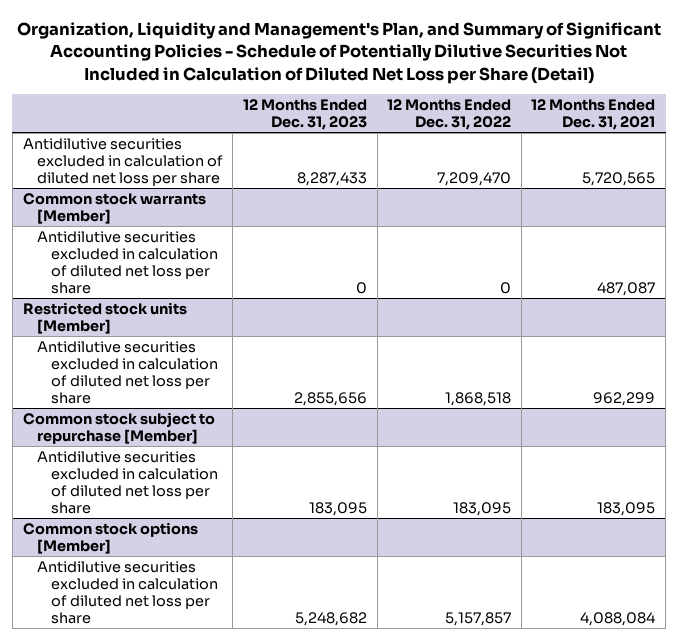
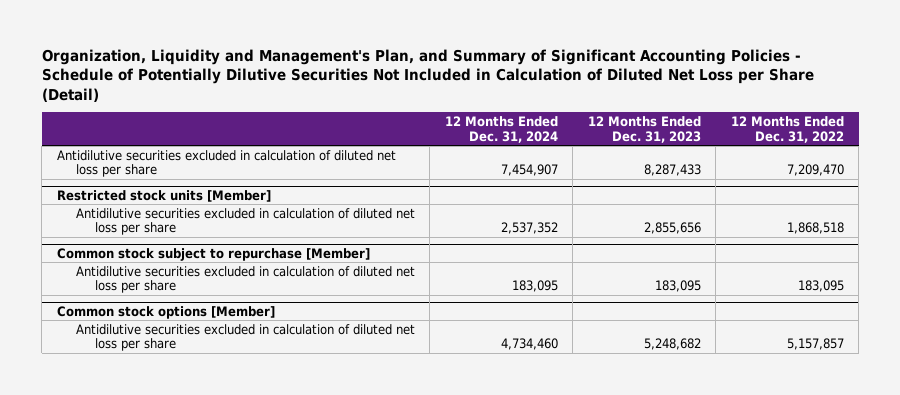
[531,98,656,131] 12 Months Ended Dec. 31, 2021 -> none
none -> [444,115,558,143] 12 Months Ended Dec. 31, 2024
[22,192,206,224] Common stock warrants [Member] -> none
[36,230,218,294] Antidilutive securities excluded in calculation of diluted net loss per share -> none

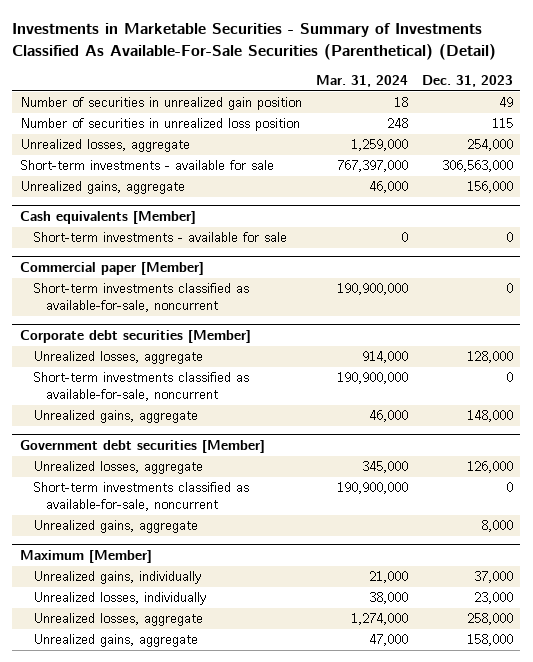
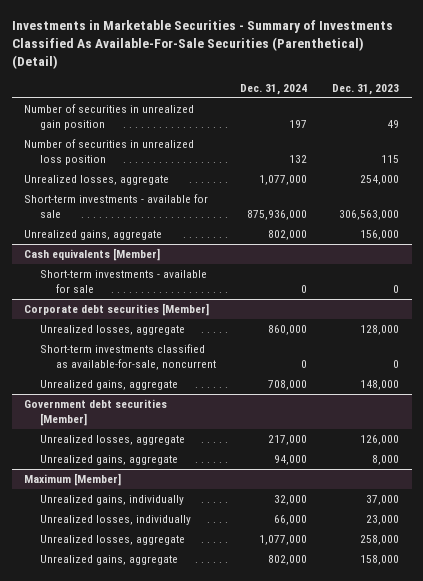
[315,75,408,88] Mar. 31, 2024 -> none
none -> [240,83,308,95] Dec. 31, 2024
[19,261,204,275] Commercial paper [Member] -> none
[32,283,249,313] Short-term investments classified as available-for-sale, noncurrent -> none
[32,482,249,512] Short-term investments classified as available-for-sale, noncurrent -> none

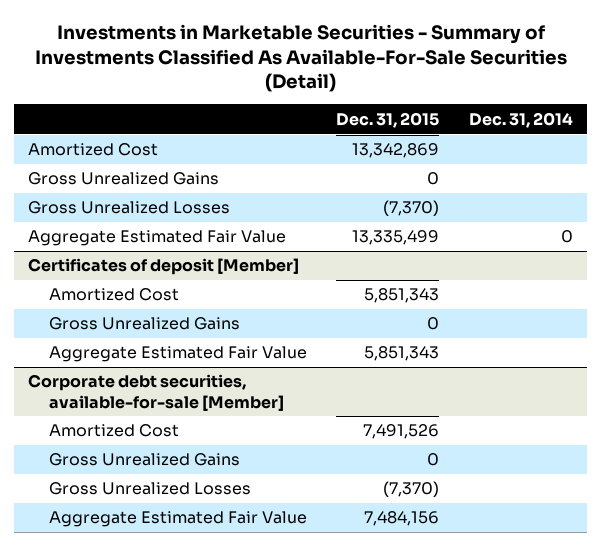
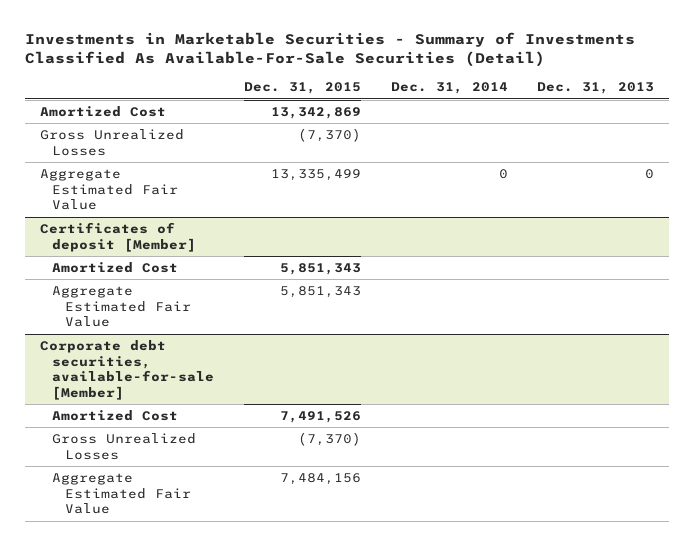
none -> [537,82,655,95] Dec. 31, 2013
[28,172,220,186] Gross Unrealized Gains -> none
[48,317,240,331] Gross Unrealized Gains -> none
[48,453,240,467] Gross Unrealized Gains -> none

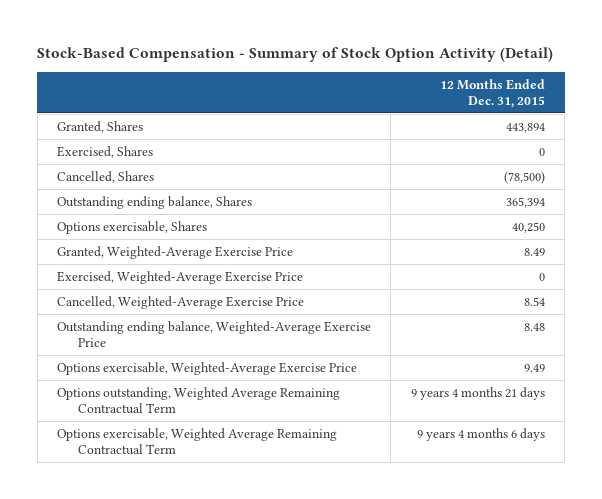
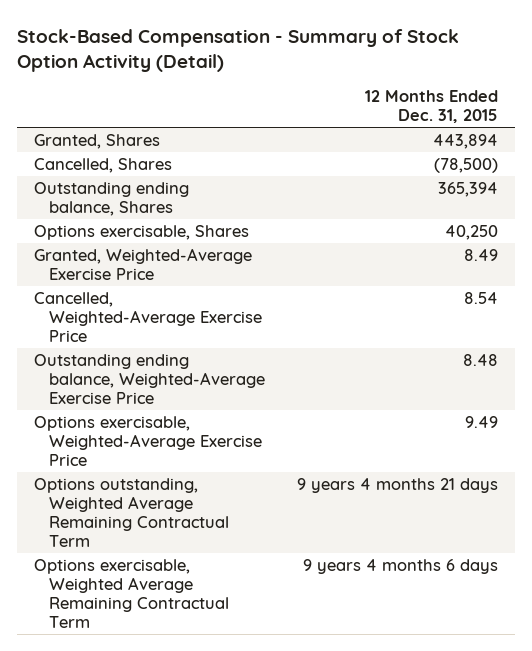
[57,146,154,159] Exercised, Shares -> none
[57,271,304,285] Exercised, Weighted-Average Exercise Price -> none

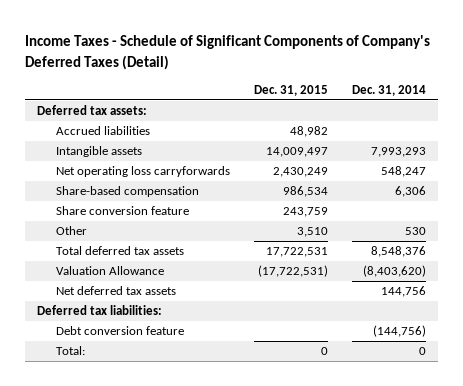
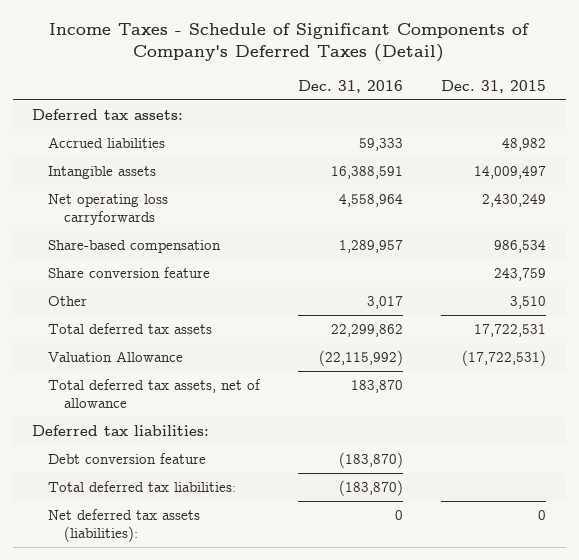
[352,85,427,97] Dec. 31, 2014 -> none
none -> [298,79,404,93] Dec. 31, 2016
[56,286,177,296] Net deferred tax assets -> [47,378,261,409] Total deferred tax assets, net of allowance
none -> [47,480,236,492] Total deferred tax liabilities:
[56,346,86,356] Total: -> [47,508,200,543] Net deferred tax assets (liabilities):

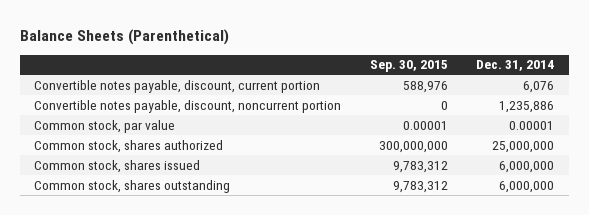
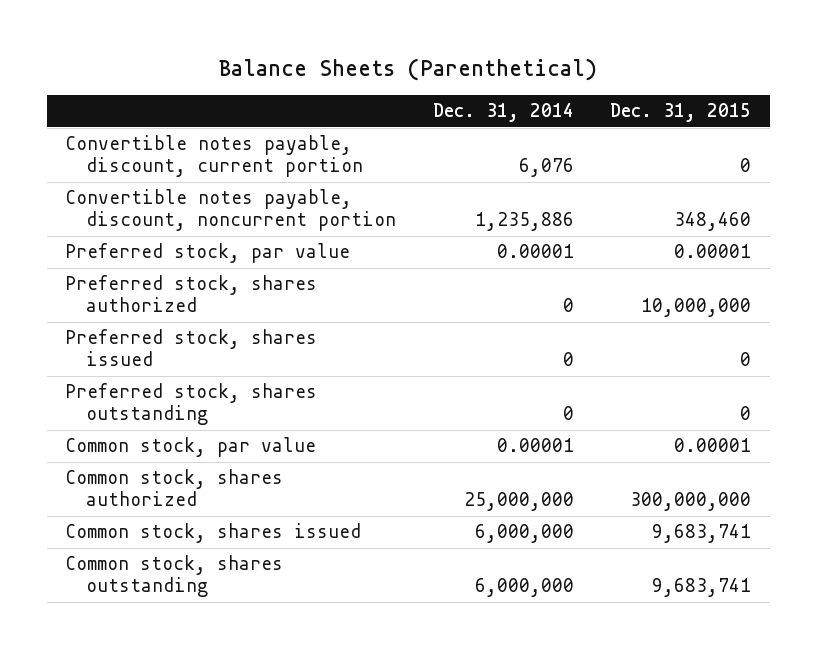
[369,60,448,73] Sep. 30, 2015 -> none
none -> [610,103,752,123] Dec. 31, 2015
none -> [64,243,350,264] Preferred stock, par value
none -> [64,275,317,313] Preferred stock, shares authorized
none -> [64,329,317,367] Preferred stock, shares issued
none -> [64,383,317,426] Preferred stock, shares outstanding

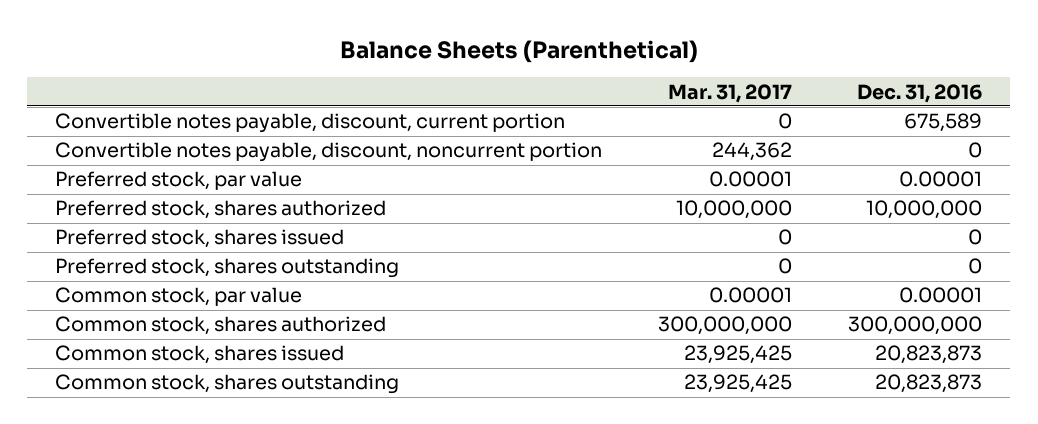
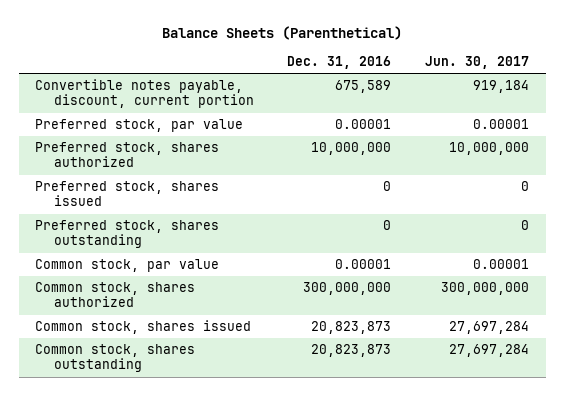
[668,83,793,103] Mar. 31, 2017 -> none
none -> [424,56,529,70] Jun. 30, 2017
[55,142,603,163] Convertible notes payable, discount, noncurrent portion -> none

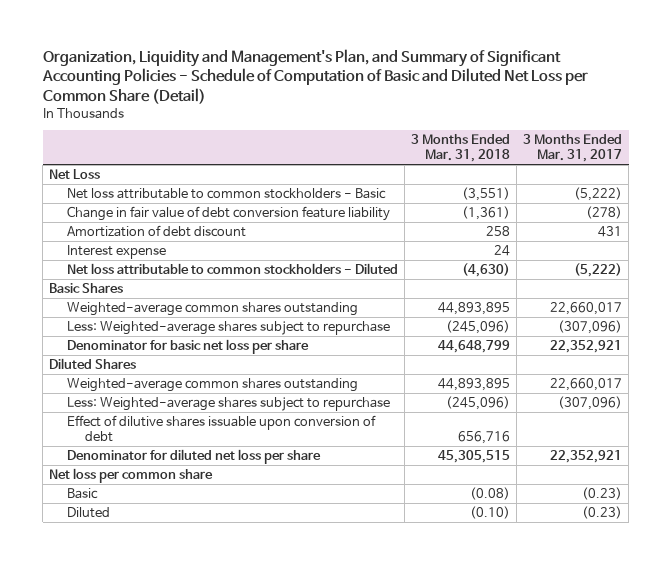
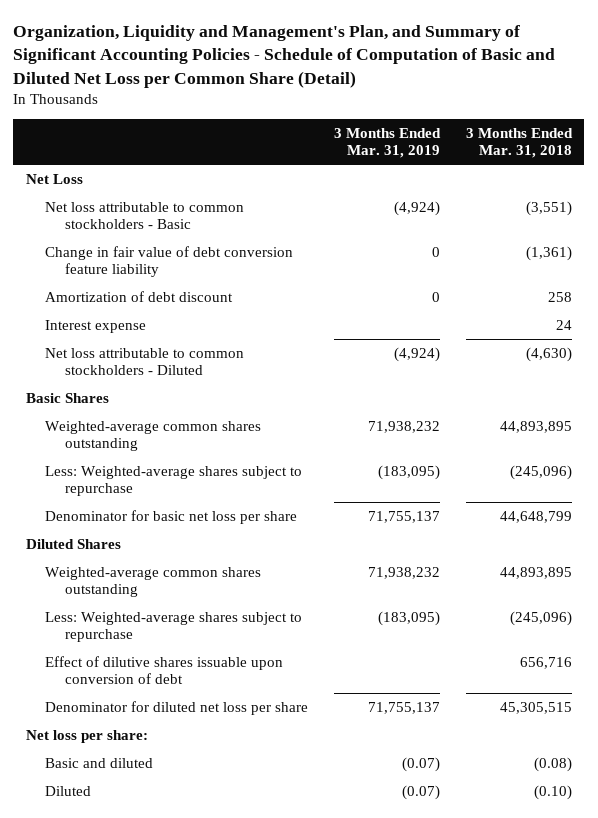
[523,134,623,162] 3 Months Ended Mar. 31, 2017 -> none
none -> [334,127,442,159] 3 Months Ended Mar. 31, 2019
[67,488,99,500] Basic -> none
[49,468,214,484] Net loss per common share -> [25,729,148,743] Net loss per share:
none -> [45,757,154,768] Basic and diluted

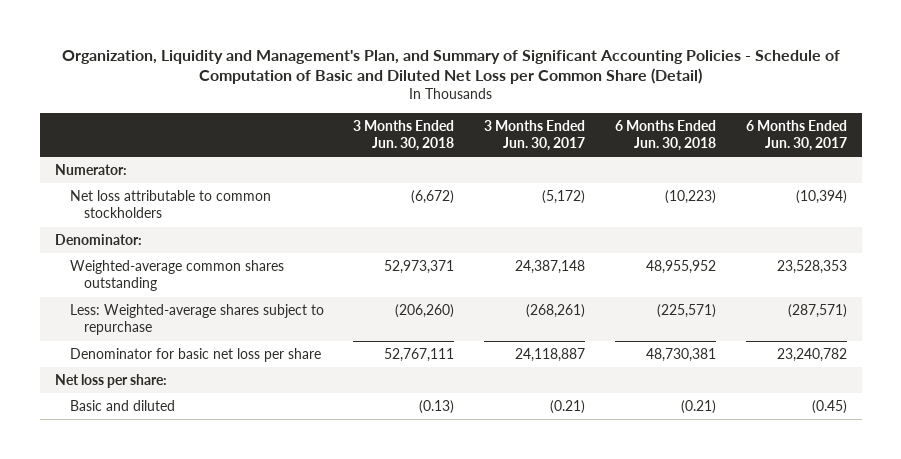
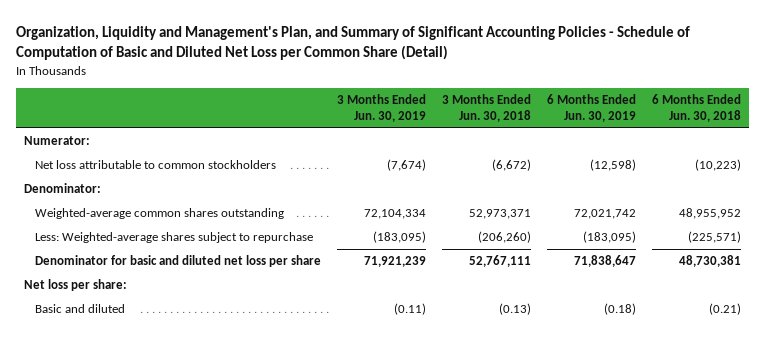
[484,119,586,151] 3 Months Ended Jun. 30, 2017 -> none
[745,119,847,151] 6 Months Ended Jun. 30, 2017 -> none
none -> [337,93,427,123] 3 Months Ended Jun. 30, 2019
none -> [547,93,637,123] 6 Months Ended Jun. 30, 2019
[69,347,321,362] Denominator for basic net loss per share -> [35,255,322,268] Denominator for basic and diluted net loss per share

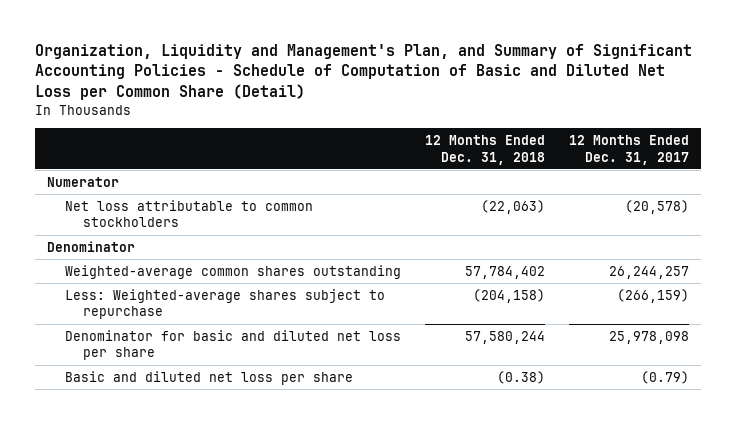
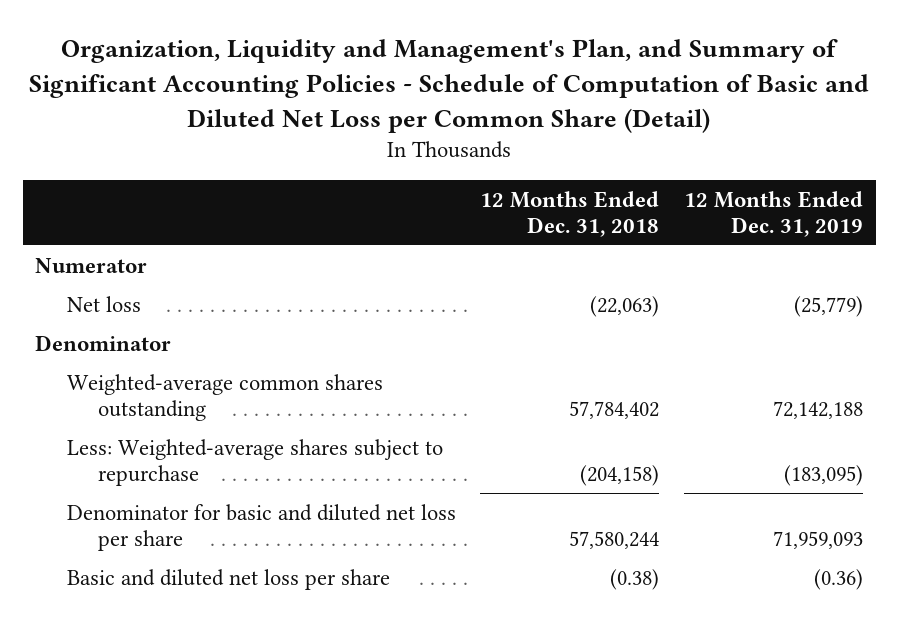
[568,134,689,165] 12 Months Ended Dec. 31, 2017 -> none
none -> [684,190,864,237] 12 Months Ended Dec. 31, 2019
[65,199,314,228] Net loss attributable to common stockholders -> [66,295,141,312] Net loss

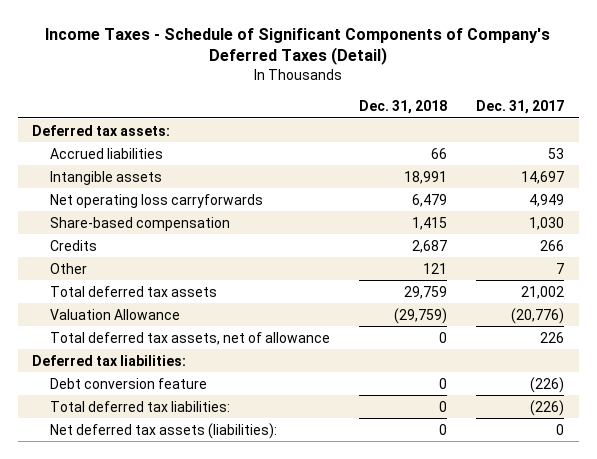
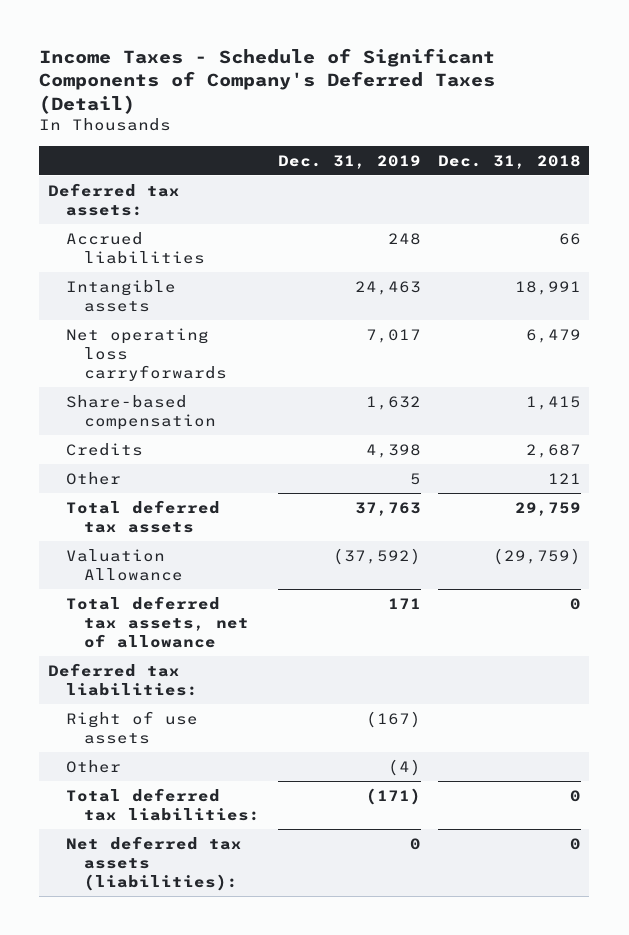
[476,99,565,114] Dec. 31, 2017 -> none
none -> [277,154,421,169] Dec. 31, 2019
[50,377,208,389] Debt conversion feature -> none
none -> [66,710,199,744] Right of use assets
none -> [66,759,122,773] Other

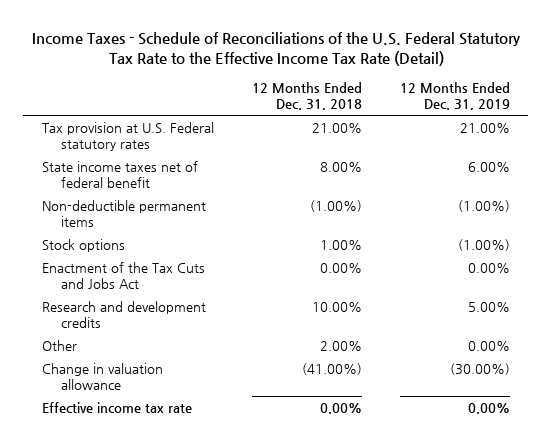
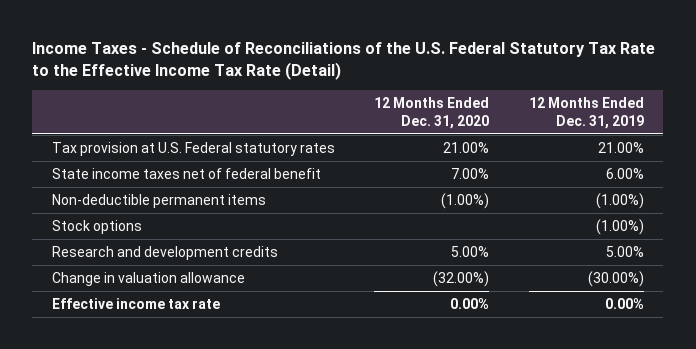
[251,82,362,111] 12 Months Ended Dec. 31, 2018 -> none
none -> [374,96,490,129] 12 Months Ended Dec. 31, 2020
[42,262,206,289] Enactment of the Tax Cuts and Jobs Act -> none
[42,340,78,352] Other -> none

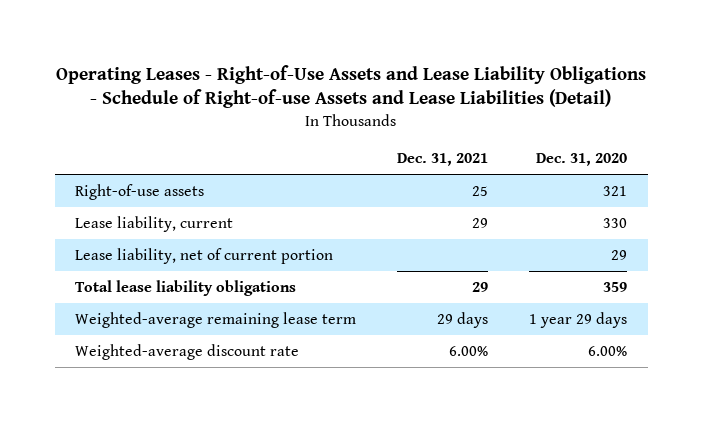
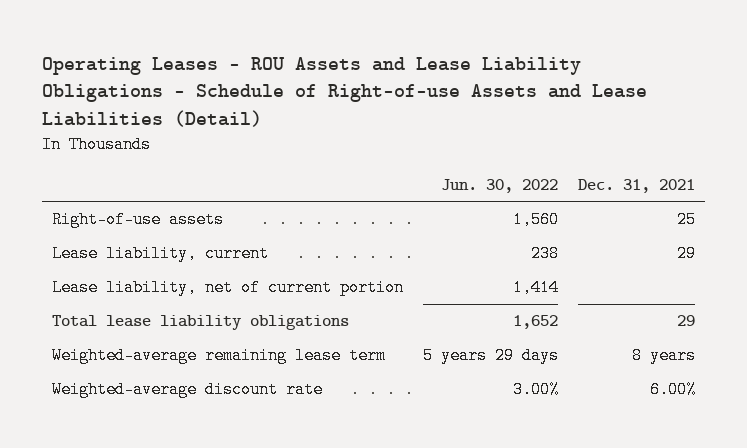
[56,64,647,109] Operating Leases - Right-of-Use Assets and Lease Liability Obligations - Schedule of Right-of-use Assets and Lease Liabilities (Detail) -> [41,56,647,128] Operating Leases - ROU Assets and Lease Liability Obligations - Schedule of Right-of-use Assets and Lease Liabilities (Detail)
[536,152,628,166] Dec. 31, 2020 -> none
none -> [441,178,559,193] Jun. 30, 2022
[437,311,489,328] 29 days -> [632,347,697,365] 8 years

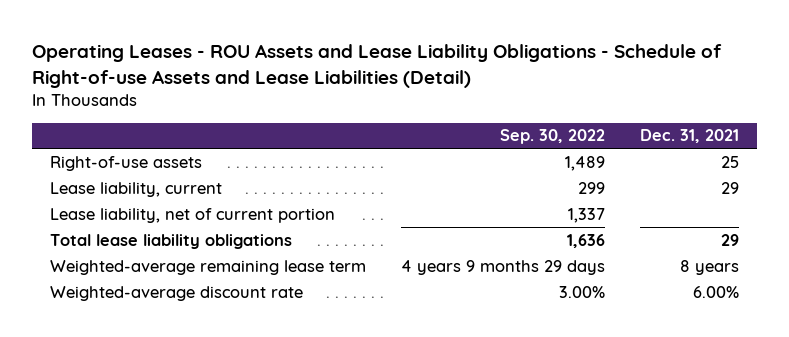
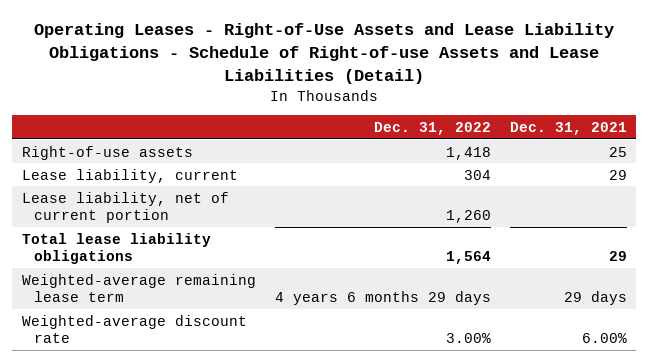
[32,44,723,88] Operating Leases - ROU Assets and Lease Liability Obligations - Schedule of Right-of-use Assets and Lease Liabilities (Detail) -> [34,23,615,84] Operating Leases - Right-of-Use Assets and Lease Liability Obligations - Schedule of Right-of-use Assets and Lease Liabilities (Detail)
[500,129,606,145] Sep. 30, 2022 -> none
none -> [373,121,491,135] Dec. 31, 2022
[680,259,740,275] 8 years -> [563,290,627,305] 29 days

